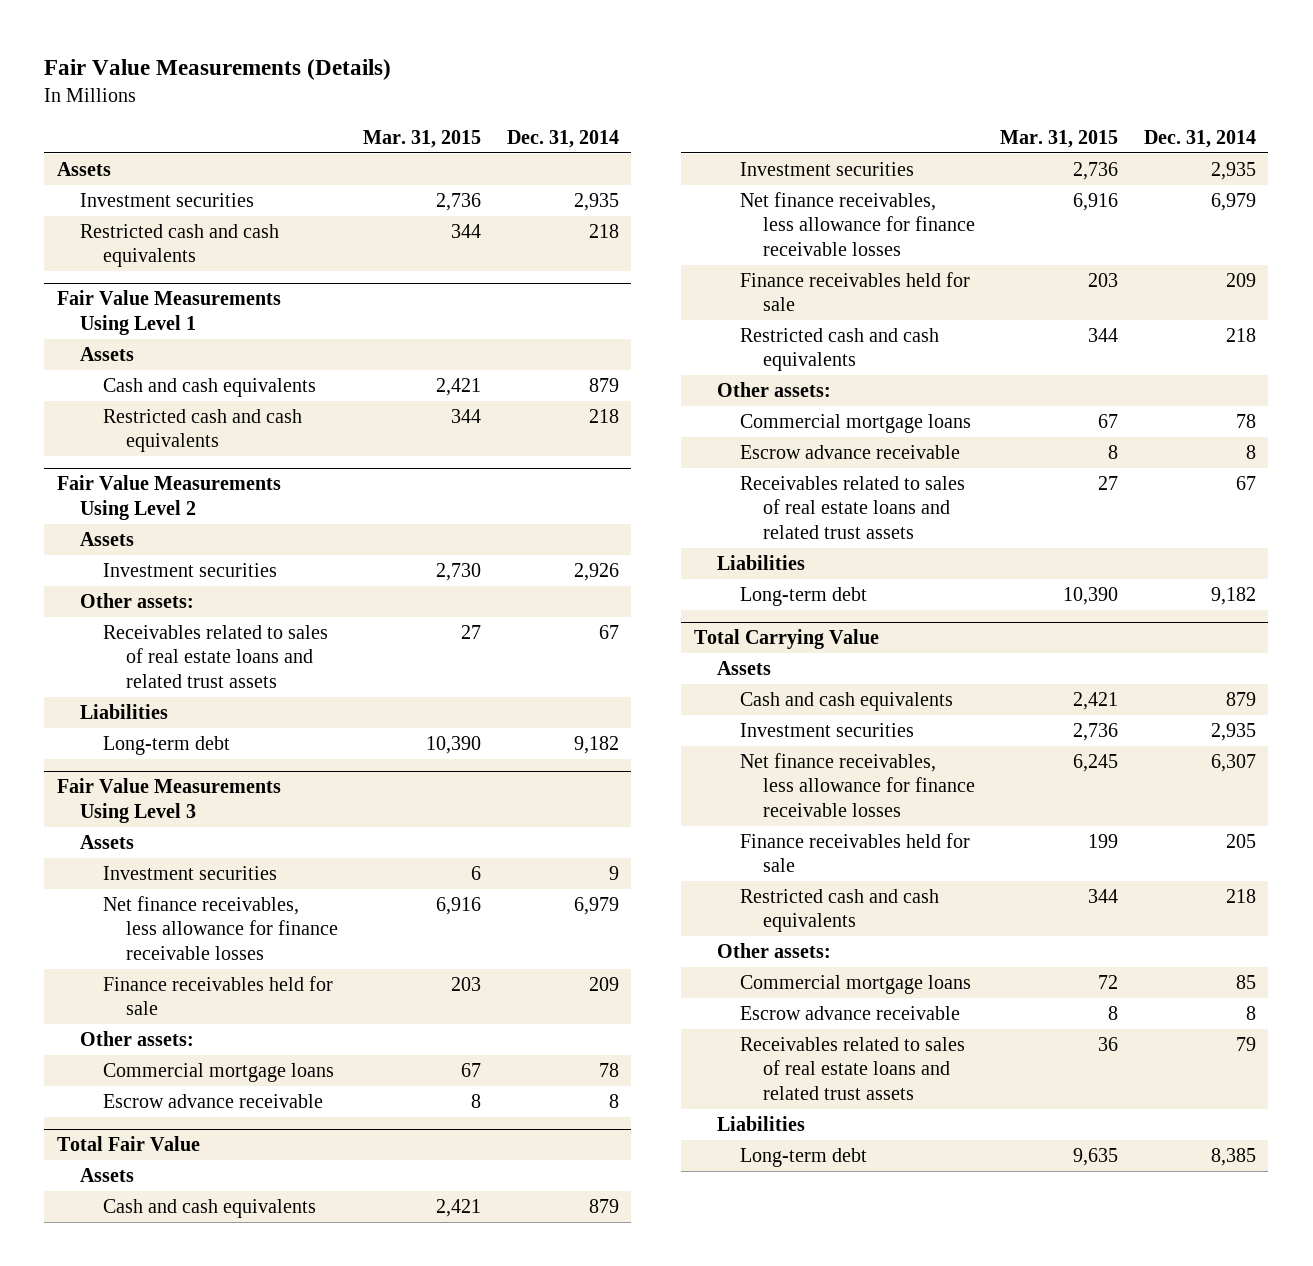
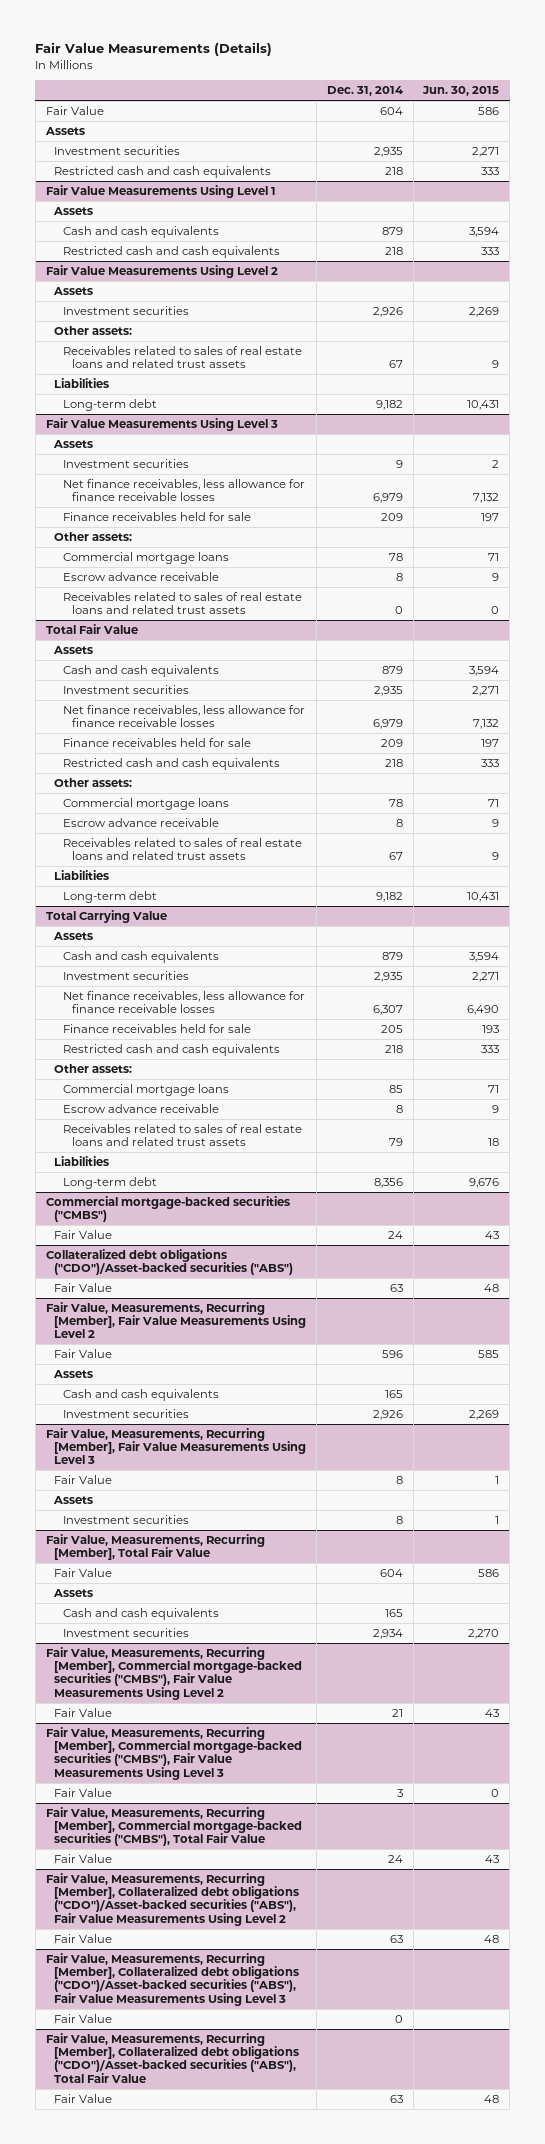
[363,129,482,148] Mar. 31, 2015 -> none
none -> [422,86,500,97] Jun. 30, 2015
none -> [45,106,104,116] Fair Value
none -> [63,592,303,615] Receivables related to sales of real estate loans and related trust assets
[1210,1147,1256,1166] 8,385 -> [373,1178,403,1189] 8,356
none -> [45,1196,290,1223] Commercial mortgage-backed securities ("CMBS")
none -> [54,1230,113,1240] Fair Value
none -> [45,1249,294,1276] Collateralized debt obligations ("CDO")/Asset-backed securities ("ABS")
none -> [54,1283,113,1293] Fair Value
none -> [45,1302,307,1339] Fair Value, Measurements, Recurring [Member], Fair Value Measurements Using Level 2
none -> [54,1349,113,1359] Fair Value
none -> [53,1370,94,1379] Assets
none -> [63,1389,220,1402] Cash and cash equivalents
none -> [63,1409,190,1419] Investment securities
none -> [45,1428,307,1465] Fair Value, Measurements, Recurring [Member], Fair Value Measurements Using Level 3
none -> [54,1475,113,1485] Fair Value
none -> [53,1496,94,1505] Assets
none -> [63,1515,190,1525] Investment securities
none -> [45,1534,265,1561] Fair Value, Measurements, Recurring [Member], Total Fair Value
none -> [54,1568,113,1578] Fair Value
none -> [53,1589,94,1598] Assets
none -> [63,1608,220,1621] Cash and cash equivalents
none -> [63,1628,190,1638] Investment securities
none -> [45,1647,303,1700] Fair Value, Measurements, Recurring [Member], Commercial mortgage-backed securities ("CMBS"), Fair Value Measurements Using Level 2
none -> [54,1708,113,1718] Fair Value
none -> [45,1727,303,1780] Fair Value, Measurements, Recurring [Member], Commercial mortgage-backed securities ("CMBS"), Fair Value Measurements Using Level 3
none -> [54,1788,113,1798] Fair Value
none -> [45,1807,303,1847] Fair Value, Measurements, Recurring [Member], Commercial mortgage-backed securities ("CMBS"), Total Fair Value
none -> [54,1854,113,1864] Fair Value
none -> [45,1873,300,1926] Fair Value, Measurements, Recurring [Member], Collateralized debt obligations ("CDO")/Asset-backed securities ("ABS"), Fair Value Measurements Using Level 2
none -> [54,1934,113,1944] Fair Value
none -> [45,1953,300,2006] Fair Value, Measurements, Recurring [Member], Collateralized debt obligations ("CDO")/Asset-backed securities ("ABS"), Fair Value Measurements Using Level 3
none -> [54,2014,113,2024] Fair Value
none -> [45,2033,300,2083] Fair Value, Measurements, Recurring [Member], Collateralized debt obligations ("CDO")/Asset-backed securities ("ABS"), Total Fair Value
none -> [54,2094,113,2104] Fair Value

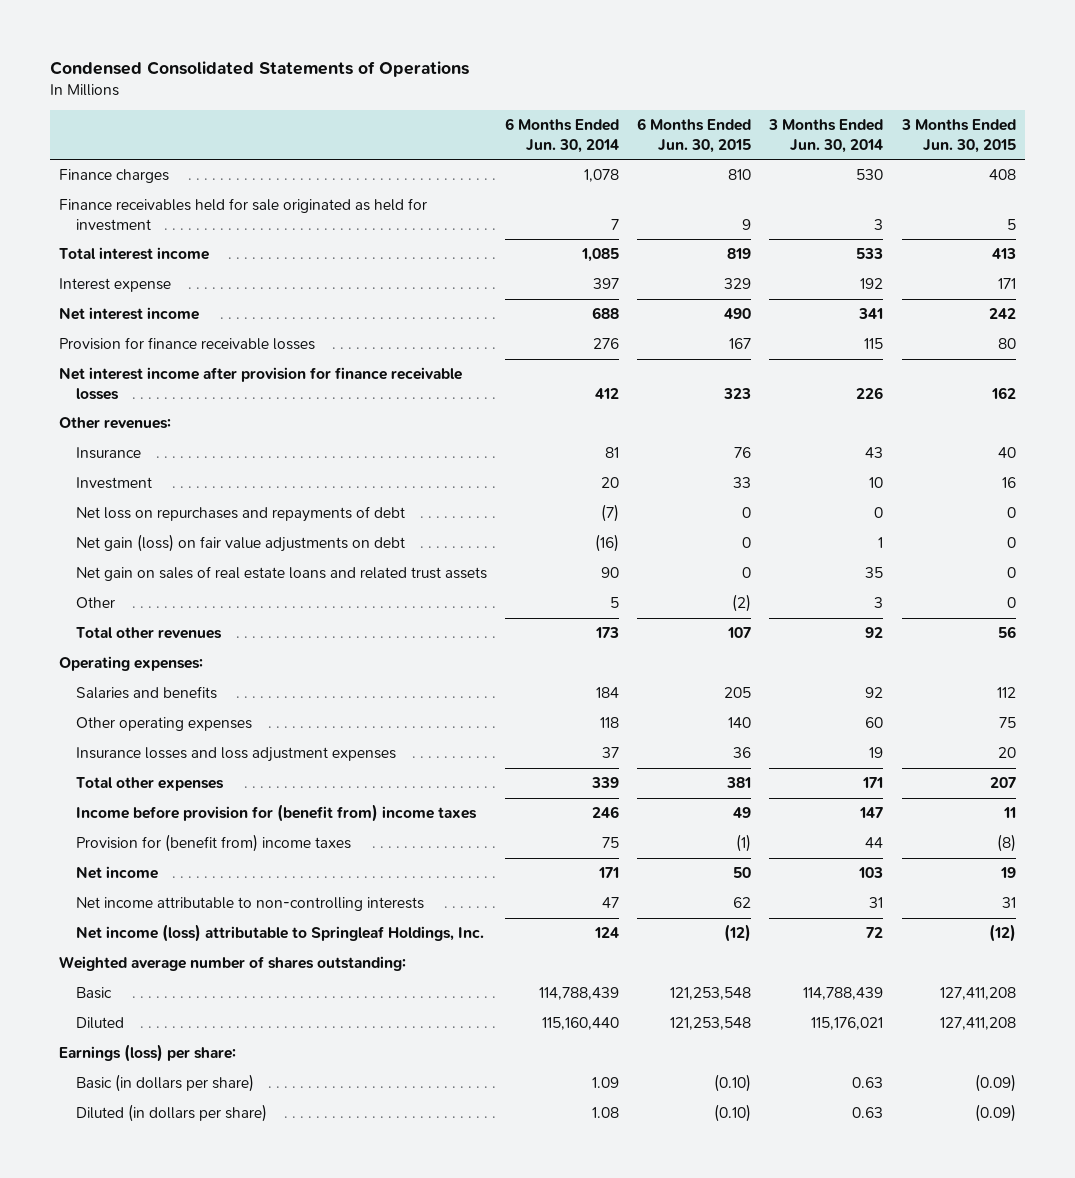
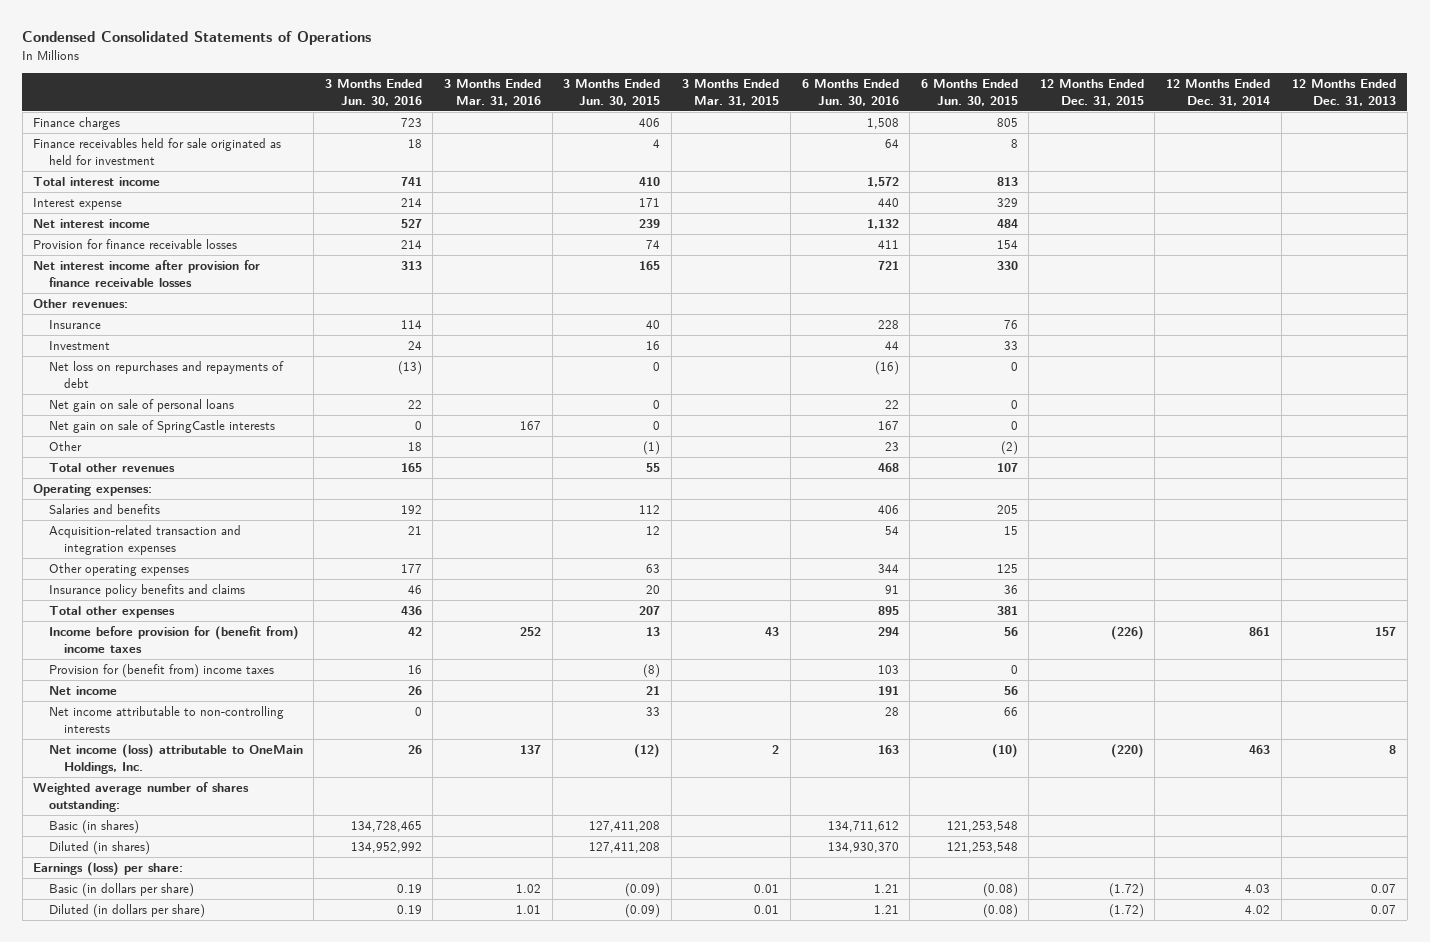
[505,118,620,153] 6 Months Ended Jun. 30, 2014 -> none
[768,119,884,153] 3 Months Ended Jun. 30, 2014 -> none
none -> [324,78,422,106] 3 Months Ended Jun. 30, 2016
none -> [443,78,541,106] 3 Months Ended Mar. 31, 2016
none -> [682,78,780,106] 3 Months Ended Mar. 31, 2015
none -> [801,78,899,106] 6 Months Ended Jun. 30, 2016
none -> [1039,78,1144,106] 12 Months Ended Dec. 31, 2015
none -> [1166,78,1271,106] 12 Months Ended Dec. 31, 2014
none -> [1292,78,1397,106] 12 Months Ended Dec. 31, 2013
[728,169,752,181] 810 -> [996,118,1018,128] 805
[988,169,1016,181] 408 -> [639,118,661,128] 406
[742,218,752,230] 9 -> [1010,139,1018,149] 8
[1006,218,1016,230] 5 -> [653,139,661,149] 4
[727,248,752,260] 819 -> [996,177,1018,187] 813
[991,248,1016,260] 413 -> [639,177,661,187] 410
[724,308,752,320] 490 -> [996,219,1018,229] 484
[988,308,1016,320] 242 -> [639,219,661,229] 239
[729,338,752,350] 167 -> [996,240,1018,250] 154
[997,338,1016,350] 80 -> [646,240,661,250] 74
[723,387,752,399] 323 -> [996,261,1018,271] 330
[990,386,1016,399] 162 -> [639,261,661,271] 165
[75,534,405,553] Net gain (loss) on fair value adjustments on debt -> none
[75,566,487,582] Net gain on sales of real estate loans and related trust assets -> none
none -> [48,399,234,413] Net gain on sale of personal loans
none -> [48,420,275,434] Net gain on sale of SpringCastle interests
[1006,597,1016,609] 0 -> [643,441,661,456] (1)
[997,626,1016,639] 56 -> [646,463,661,473] 55
none -> [48,525,241,555] Acquisition-related transaction and integration expenses
[728,717,752,729] 140 -> [996,564,1018,574] 125
[998,717,1016,729] 75 -> [646,564,661,574] 63
[75,747,396,763] Insurance losses and loss adjustment expenses -> [48,584,245,598] Insurance policy benefits and claims
[733,807,752,819] 49 -> [1003,627,1018,637] 56
[1002,807,1016,819] 11 -> [646,627,661,637] 13
[736,834,752,853] (1) -> [1010,665,1018,675] 0
[733,867,752,879] 50 -> [1003,686,1018,696] 56
[999,867,1016,879] 19 -> [646,686,661,696] 21
[733,897,752,909] 62 -> [1003,707,1018,717] 66
[1001,897,1016,909] 31 -> [646,707,661,717] 33
[75,924,484,943] Net income (loss) attributable to Springleaf Holdings, Inc. -> [48,744,303,774] Net income (loss) attributable to OneMain Holdings, Inc.
[724,924,752,943] (12) -> [991,744,1018,759] (10)
[75,987,112,1000] Basic -> [48,820,139,835] Basic (in shares)
[75,1017,124,1030] Diluted -> [48,841,150,856] Diluted (in shares)
[714,1074,752,1093] (0.10) -> [982,883,1018,898] (0.08)
[714,1104,752,1123] (0.10) -> [982,904,1018,919] (0.08)

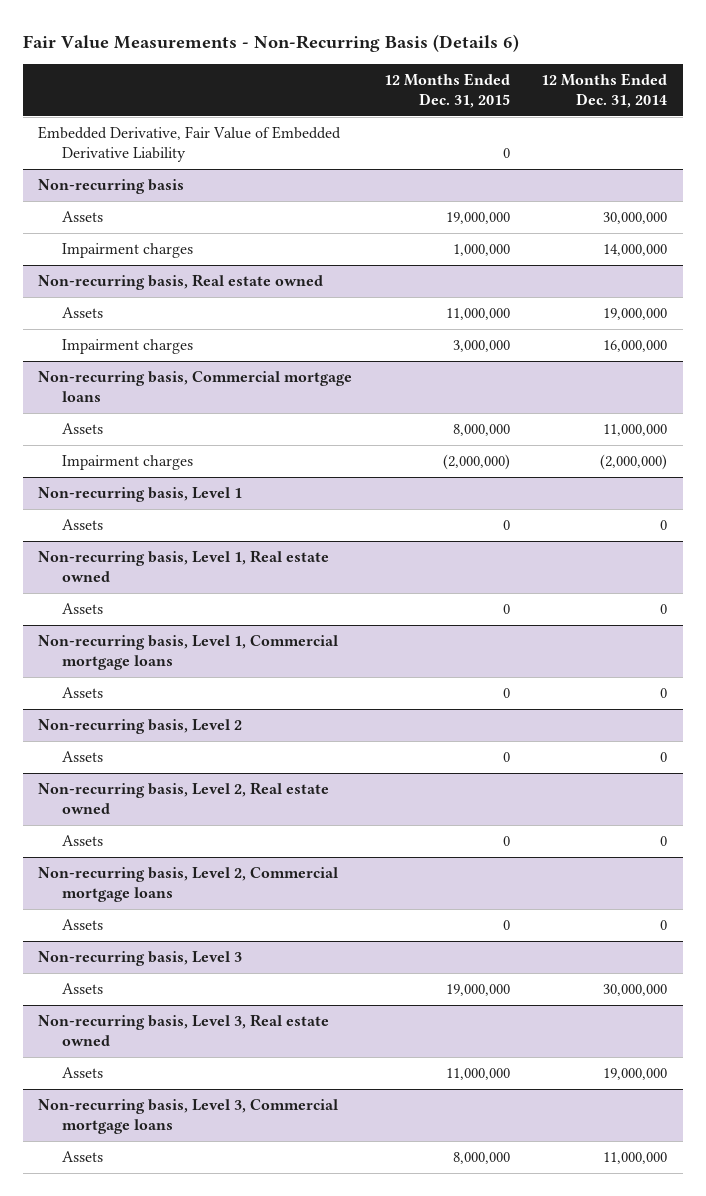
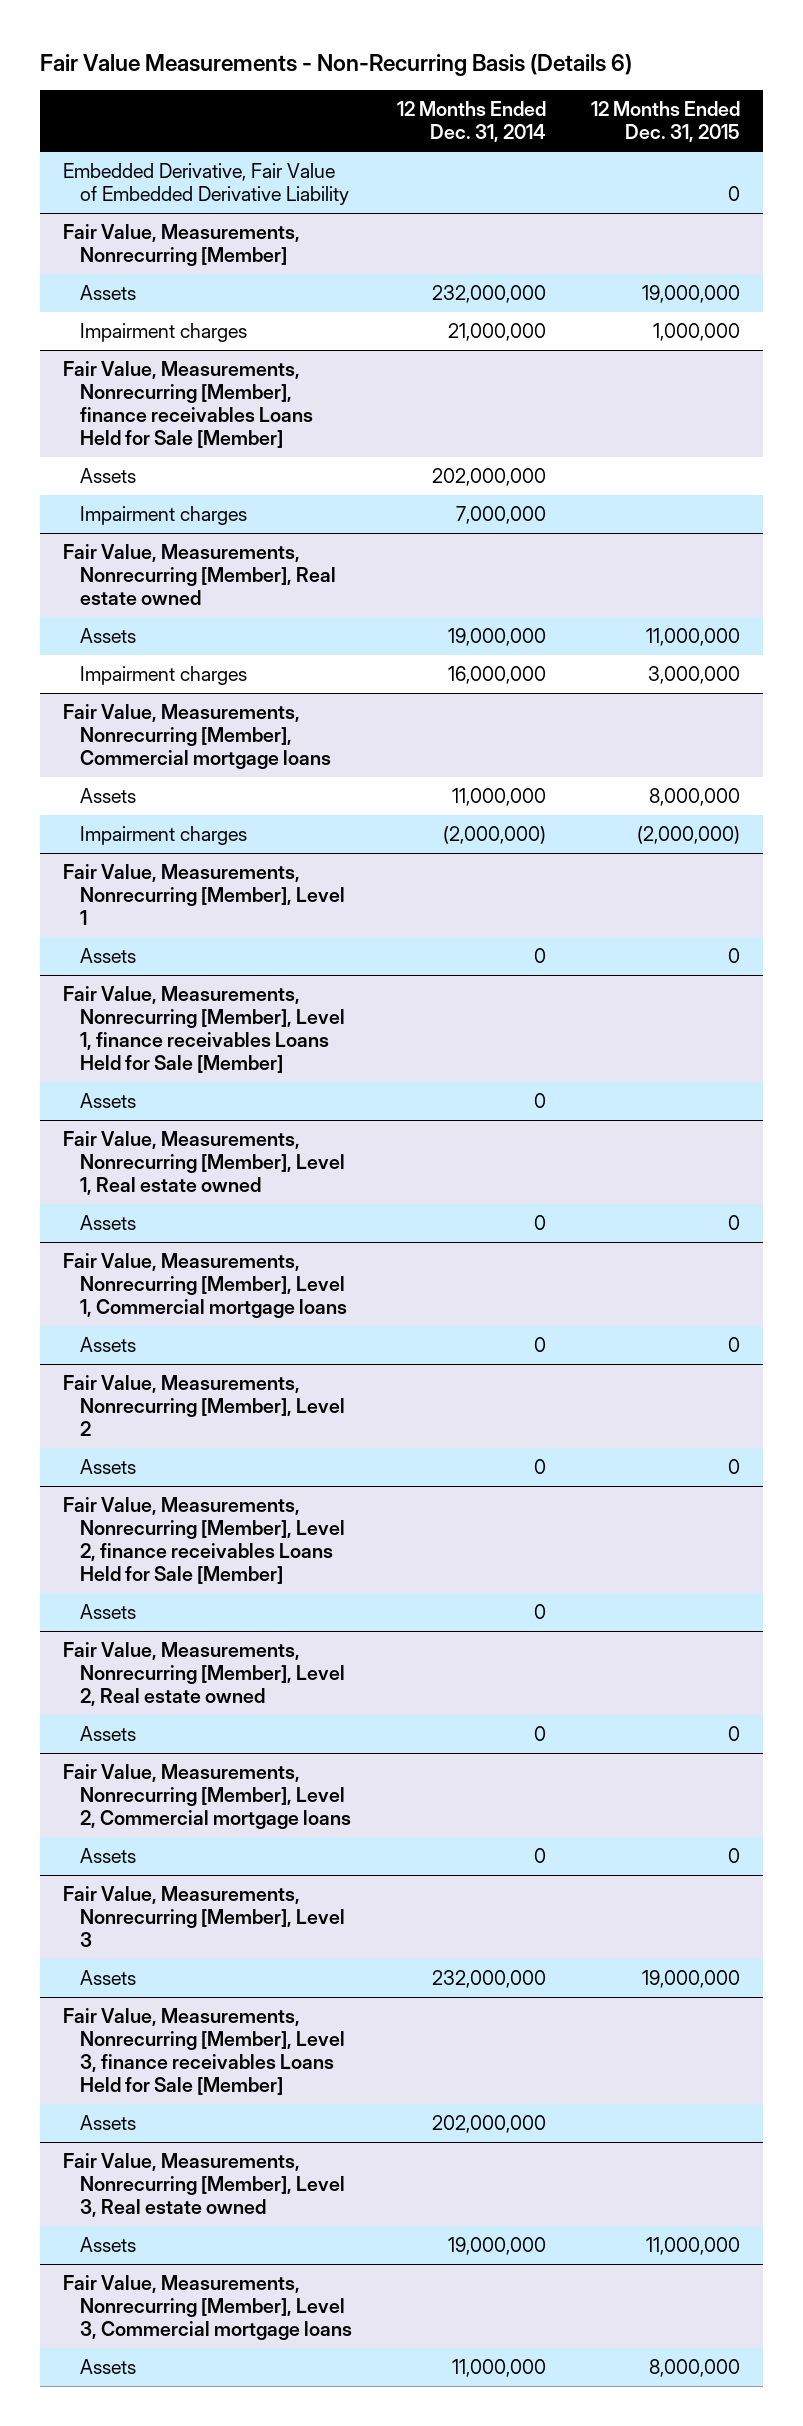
[38,274,324,291] Non-recurring basis, Real estate owned -> none
[38,179,185,195] Non-recurring basis -> [62,224,300,267] Fair Value, Measurements, Nonrecurring [Member]
[603,212,668,225] 30,000,000 -> [431,285,546,304] 232,000,000
[603,244,668,257] 14,000,000 -> [447,323,546,342] 21,000,000
none -> [62,361,313,448] Fair Value, Measurements, Nonrecurring [Member], finance receivables Loans Held for Sale [Member]
none -> [79,468,136,484] Assets
none -> [79,506,247,526] Impairment charges
none -> [62,544,336,605] Fair Value, Measurements, Nonrecurring [Member], Real estate owned
[38,371,353,403] Non-recurring basis, Commercial mortgage loans -> none
none -> [62,704,331,769] Fair Value, Measurements, Nonrecurring [Member], Commercial mortgage loans
[38,487,243,503] Non-recurring basis, Level 1 -> none
none -> [62,864,345,925] Fair Value, Measurements, Nonrecurring [Member], Level 1
[38,550,330,583] Non-recurring basis, Level 1, Real estate owned -> none
none -> [62,986,345,1073] Fair Value, Measurements, Nonrecurring [Member], Level 1, finance receivables Loans Held for Sale [Member]
none -> [79,1093,136,1109] Assets
none -> [62,1131,345,1195] Fair Value, Measurements, Nonrecurring [Member], Level 1, Real estate owned
[38,635,339,671] Non-recurring basis, Level 1, Commercial mortgage loans -> none
none -> [62,1253,347,1318] Fair Value, Measurements, Nonrecurring [Member], Level 1, Commercial mortgage loans
[38,719,243,735] Non-recurring basis, Level 2 -> none
none -> [62,1375,345,1436] Fair Value, Measurements, Nonrecurring [Member], Level 2
[38,782,330,815] Non-recurring basis, Level 2, Real estate owned -> none
none -> [62,1497,345,1584] Fair Value, Measurements, Nonrecurring [Member], Level 2, finance receivables Loans Held for Sale [Member]
none -> [79,1604,136,1620] Assets
none -> [62,1642,345,1706] Fair Value, Measurements, Nonrecurring [Member], Level 2, Real estate owned
[38,867,339,903] Non-recurring basis, Level 2, Commercial mortgage loans -> none
none -> [62,1764,351,1829] Fair Value, Measurements, Nonrecurring [Member], Level 2, Commercial mortgage loans
[38,951,243,967] Non-recurring basis, Level 3 -> none
[38,1014,330,1047] Non-recurring basis, Level 3, Real estate owned -> none
none -> [62,1886,345,1947] Fair Value, Measurements, Nonrecurring [Member], Level 3
[603,984,668,997] 30,000,000 -> [431,1970,546,1989] 232,000,000
none -> [62,2008,345,2095] Fair Value, Measurements, Nonrecurring [Member], Level 3, finance receivables Loans Held for Sale [Member]
none -> [79,2115,136,2131] Assets
none -> [62,2153,345,2217] Fair Value, Measurements, Nonrecurring [Member], Level 3, Real estate owned
[38,1099,339,1135] Non-recurring basis, Level 3, Commercial mortgage loans -> none
none -> [62,2275,352,2340] Fair Value, Measurements, Nonrecurring [Member], Level 3, Commercial mortgage loans

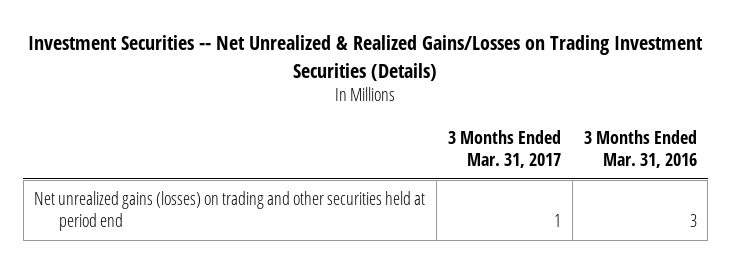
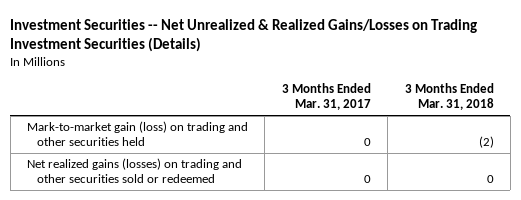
[583,129,697,169] 3 Months Ended Mar. 31, 2016 -> none
none -> [404,83,494,111] 3 Months Ended Mar. 31, 2018
[34,190,426,232] Net unrealized gains (losses) on trading and other securities held at period end -> [27,120,249,146] Mark-to-market gain (loss) on trading and other securities held
[553,214,561,228] 1 -> [363,137,371,146] 0
none -> [27,157,243,183] Net realized gains (losses) on trading and other securities sold or redeemed

